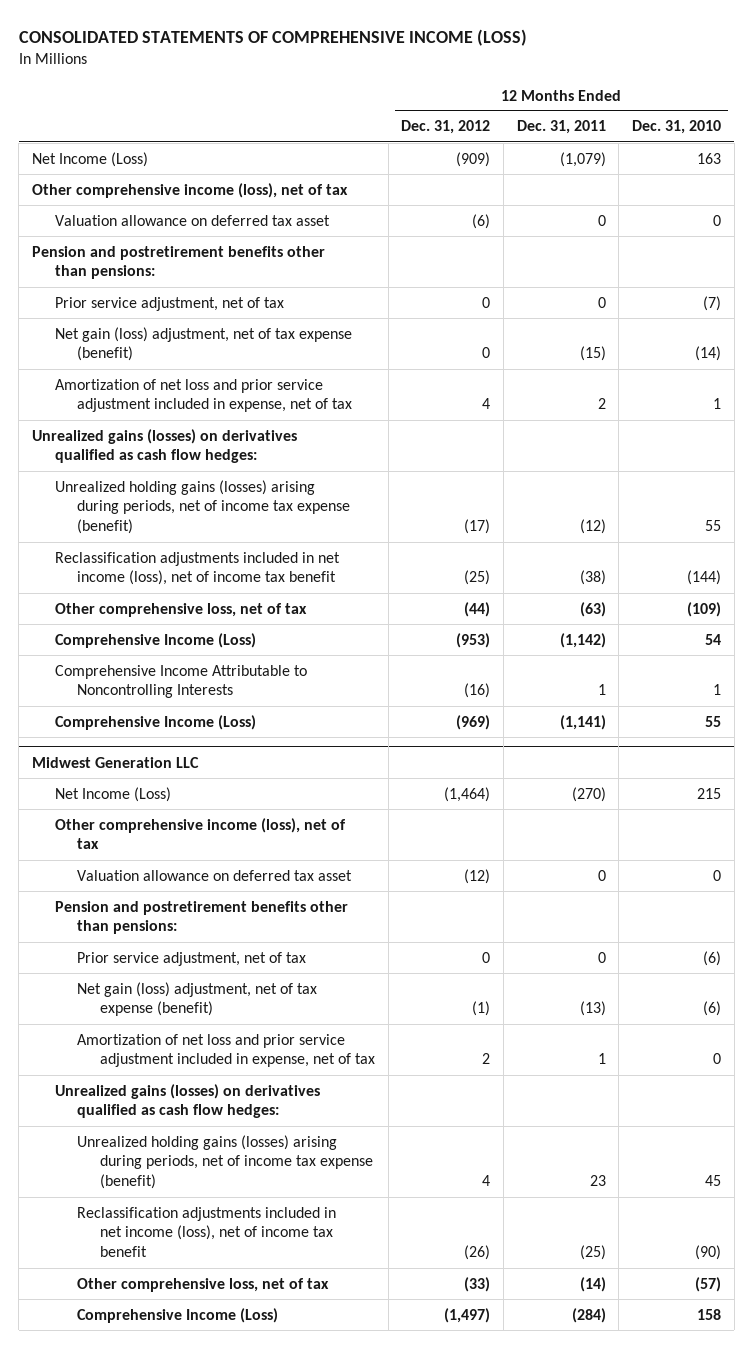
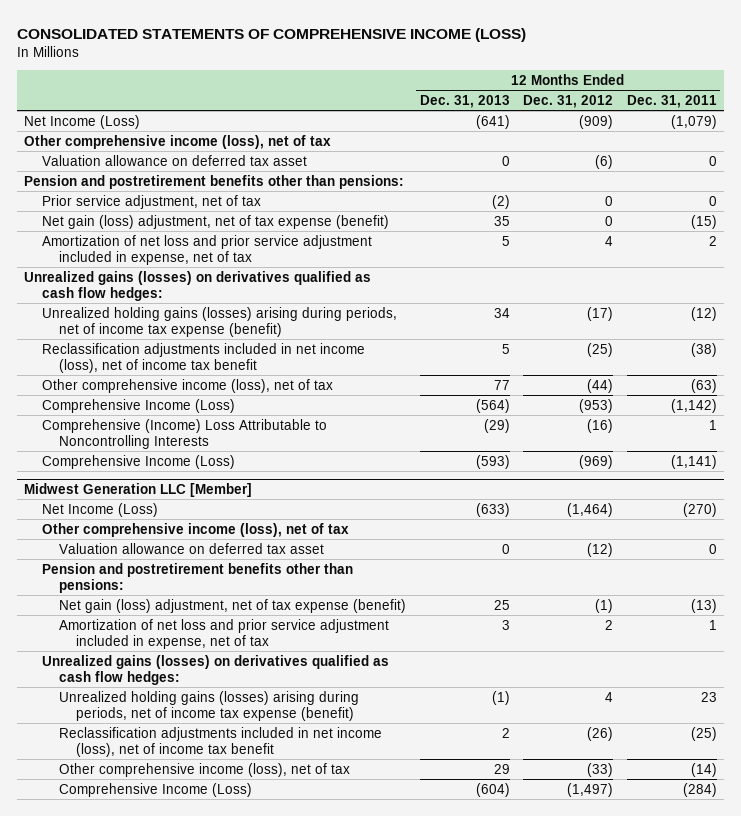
[632,120,722,135] Dec. 31, 2010 -> none
none -> [419,95,510,109] Dec. 31, 2013
[54,602,307,617] Other comprehensive loss, net of tax -> [41,378,333,393] Other comprehensive income (loss), net of tax
[54,664,307,699] Comprehensive Income Attributable to Noncontrolling Interests -> [41,418,327,449] Comprehensive (Income) Loss Attributable to Noncontrolling Interests
[31,756,199,768] Midwest Generation LLC -> [24,482,253,497] Midwest Generation LLC [Member]
[77,951,307,966] Prior service adjustment, net of tax -> none
[77,1277,330,1292] Other comprehensive loss, net of tax -> [58,762,350,777] Other comprehensive income (loss), net of tax

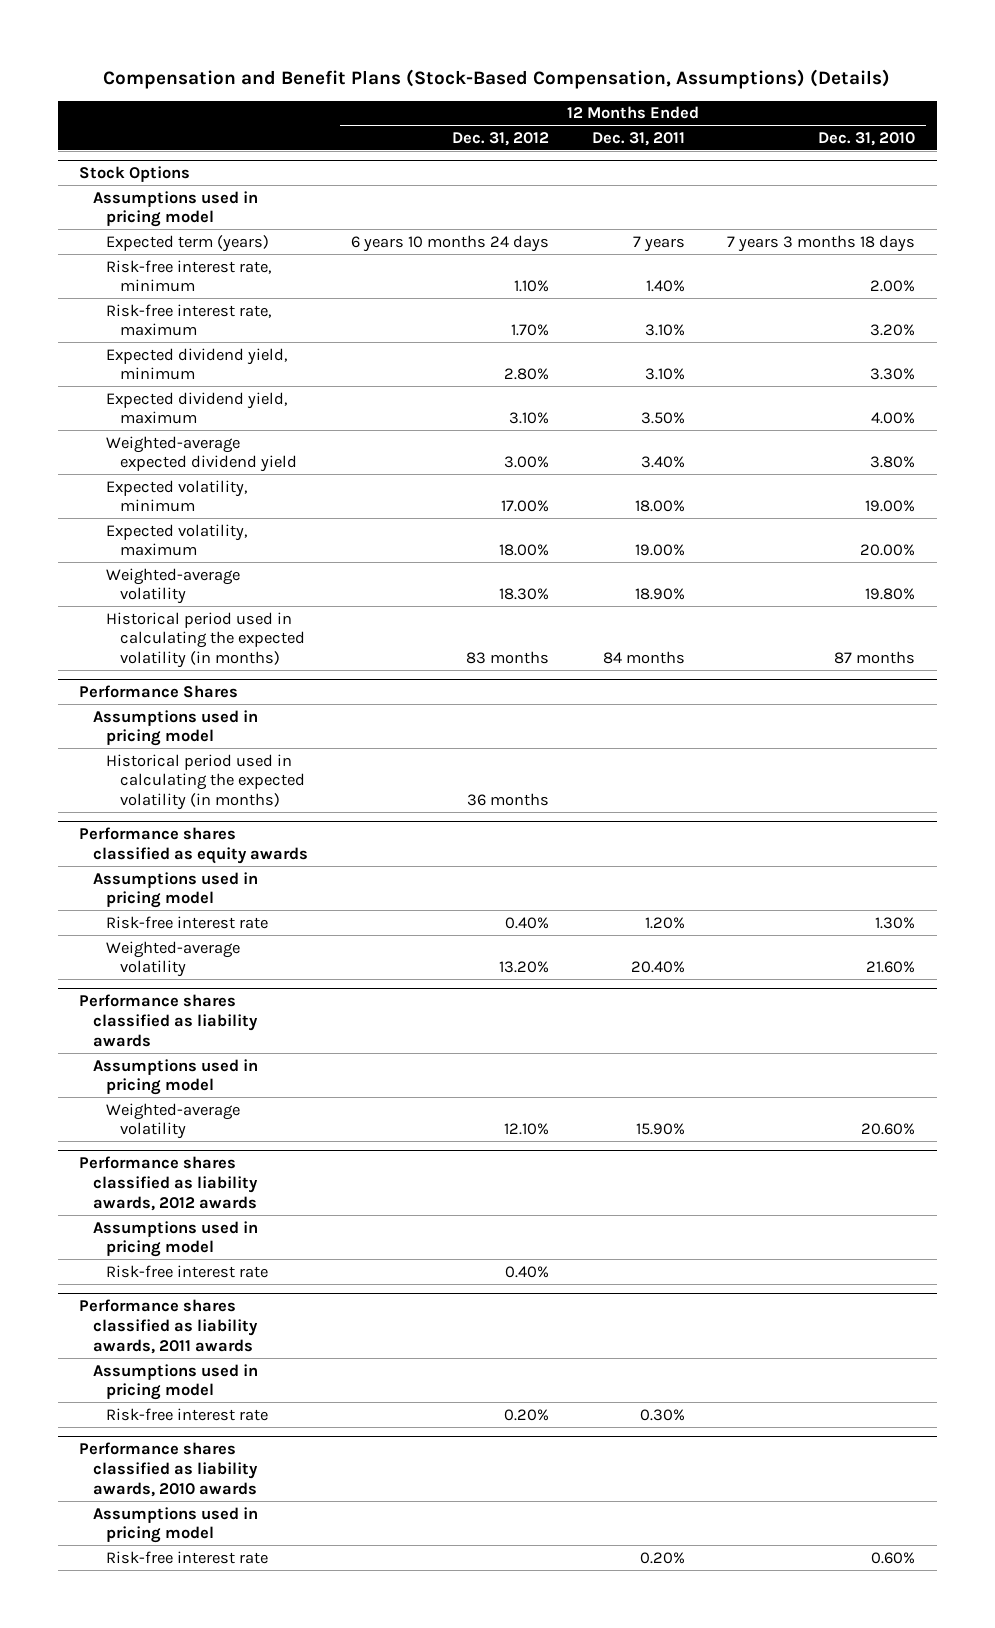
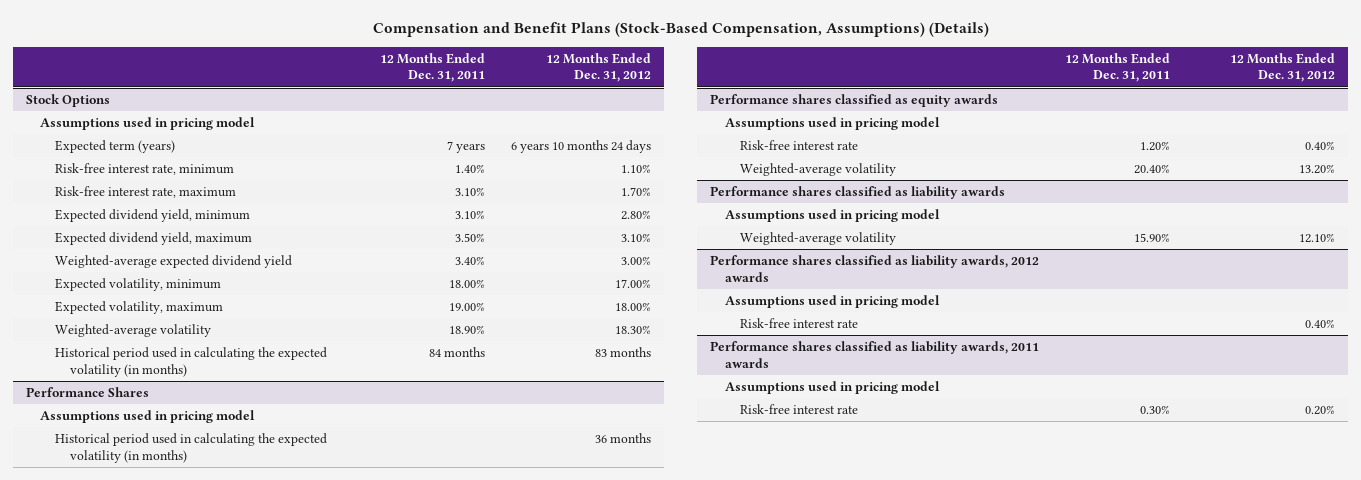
[818,131,916,146] Dec. 31, 2010 -> none
[79,1442,258,1497] Performance shares classified as liability awards, 2010 awards -> none
[92,1506,258,1544] Assumptions used in pricing model -> none
[106,1550,269,1564] Risk-free interest rate -> none

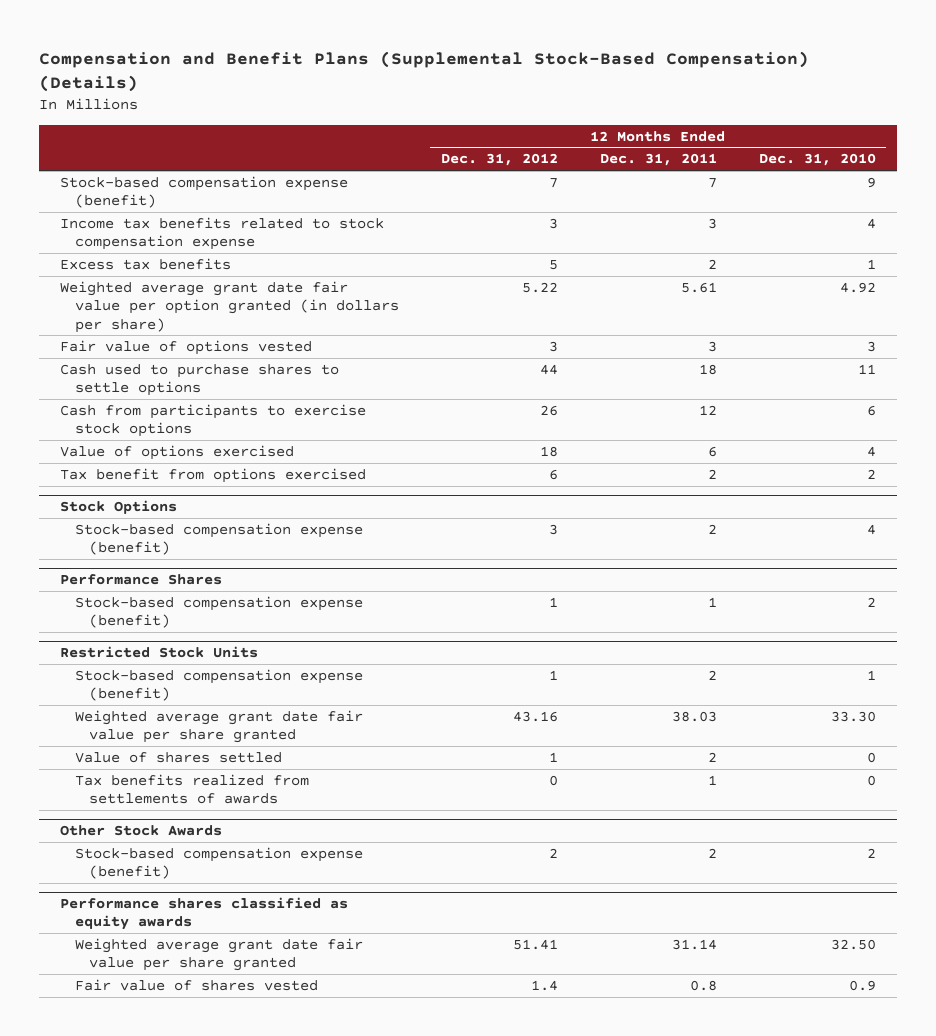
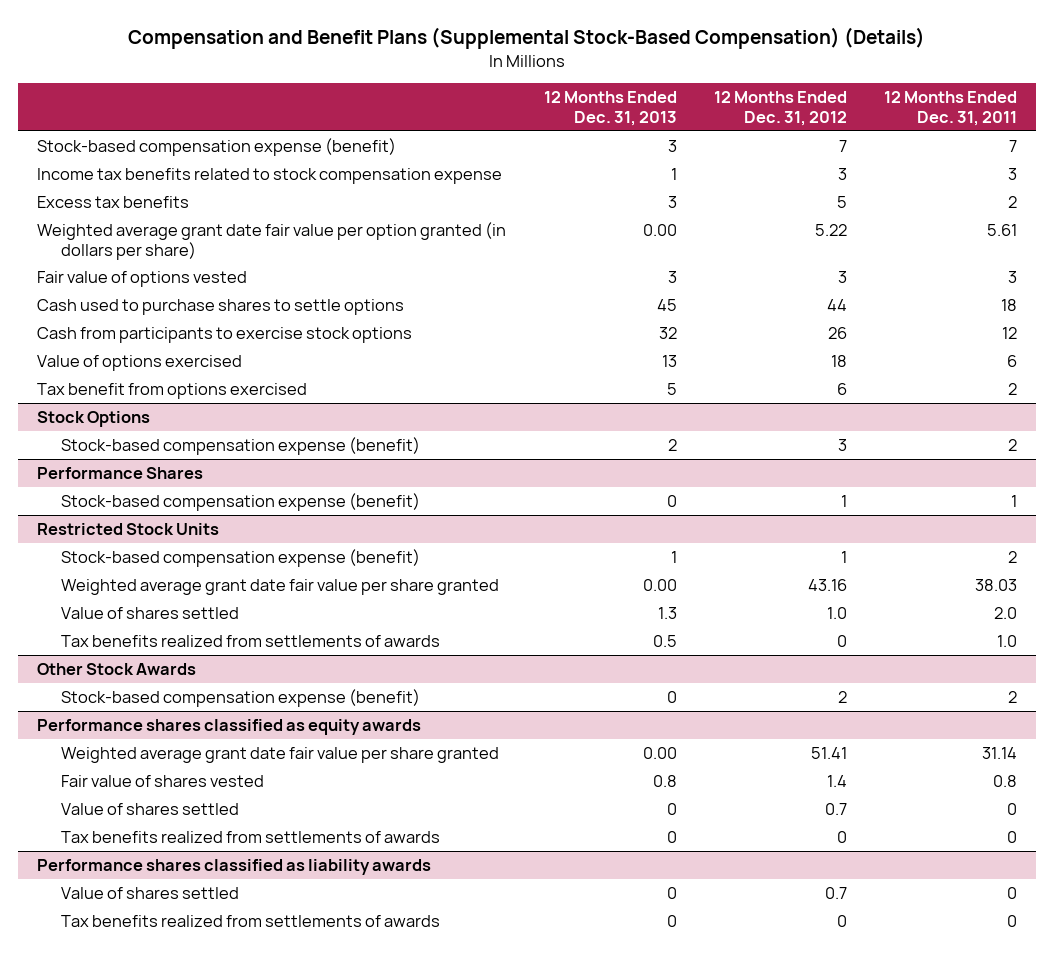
[758,153,876,167] Dec. 31, 2010 -> none
none -> [543,91,677,127] 12 Months Ended Dec. 31, 2013
[548,751,558,762] 1 -> [826,606,847,619] 1.0
[707,751,717,762] 2 -> [994,606,1018,619] 2.0
[707,774,717,785] 1 -> [997,634,1018,647] 1.0
none -> [60,802,239,815] Value of shares settled
none -> [60,830,440,843] Tax benefits realized from settlements of awards
none -> [37,858,432,875] Performance shares classified as liability awards
none -> [60,886,239,899] Value of shares settled
none -> [60,914,440,927] Tax benefits realized from settlements of awards

